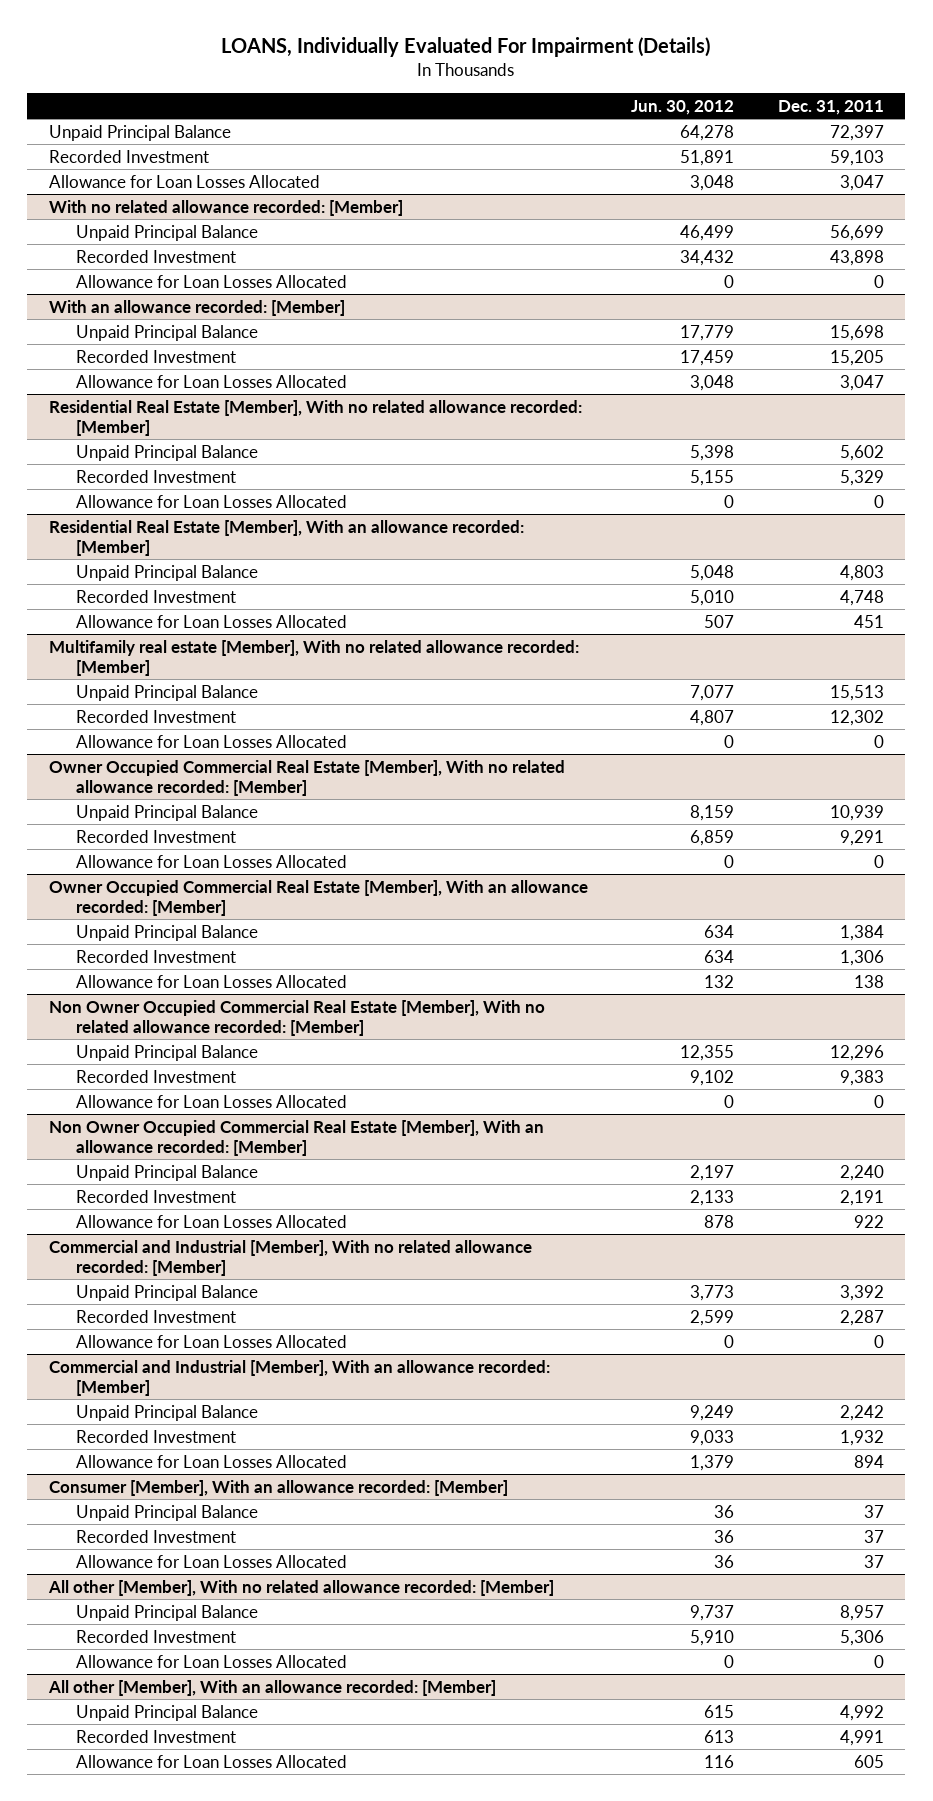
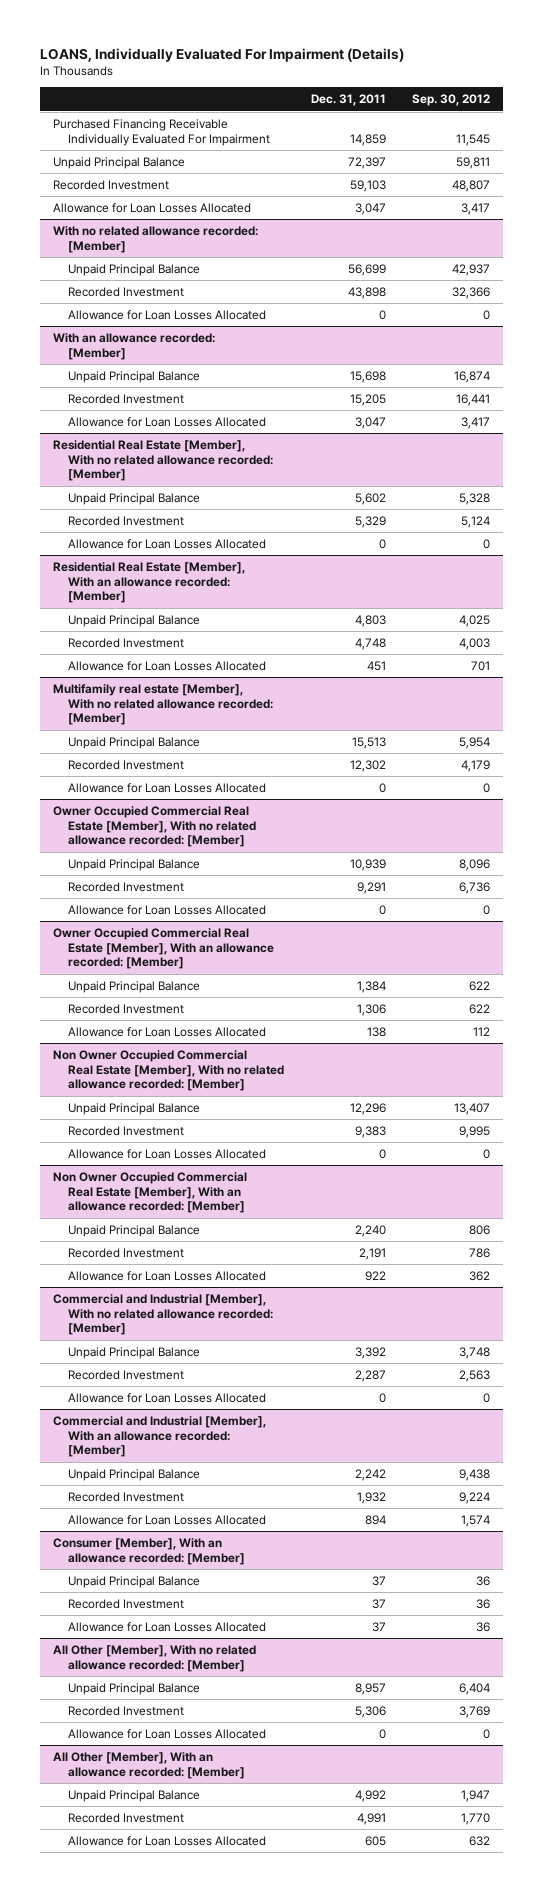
[631,99,735,115] Jun. 30, 2012 -> none
none -> [412,94,491,107] Sep. 30, 2012
none -> [53,118,271,146] Purchased Financing Receivable Individually Evaluated For Impairment
[47,1579,554,1596] All other [Member], With no related allowance recorded: [Member] -> [53,1644,257,1672] All Other [Member], With no related allowance recorded: [Member]
[47,1679,496,1696] All other [Member], With an allowance recorded: [Member] -> [53,1751,246,1779] All Other [Member], With an allowance recorded: [Member]

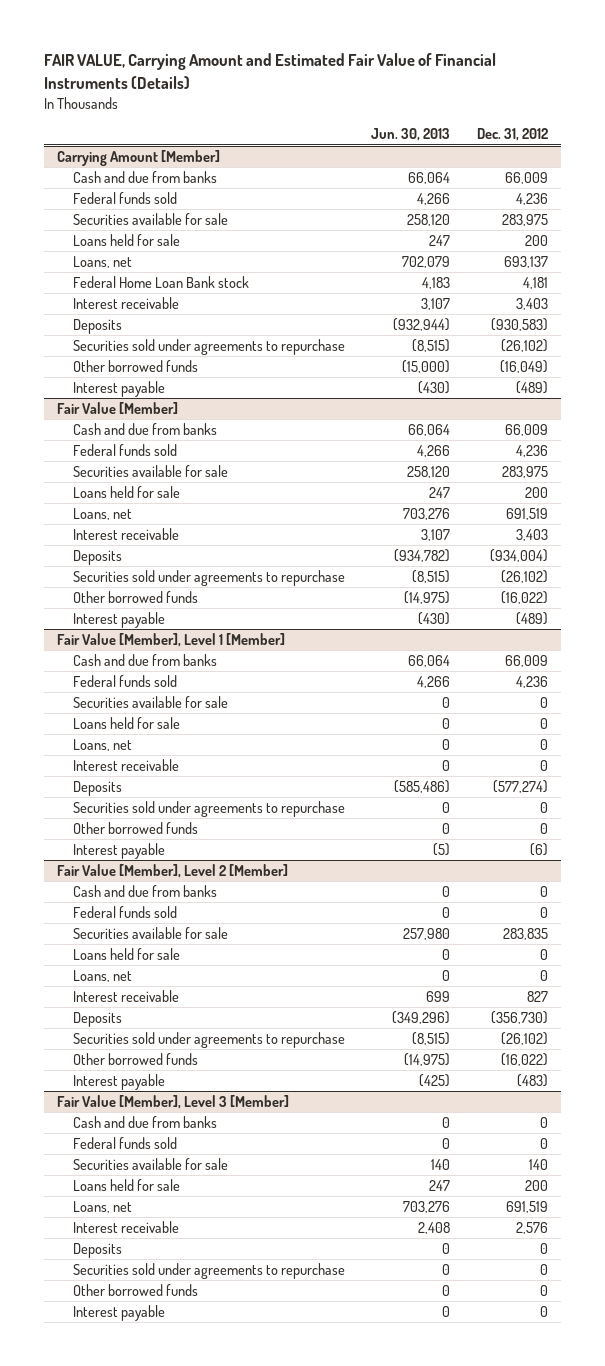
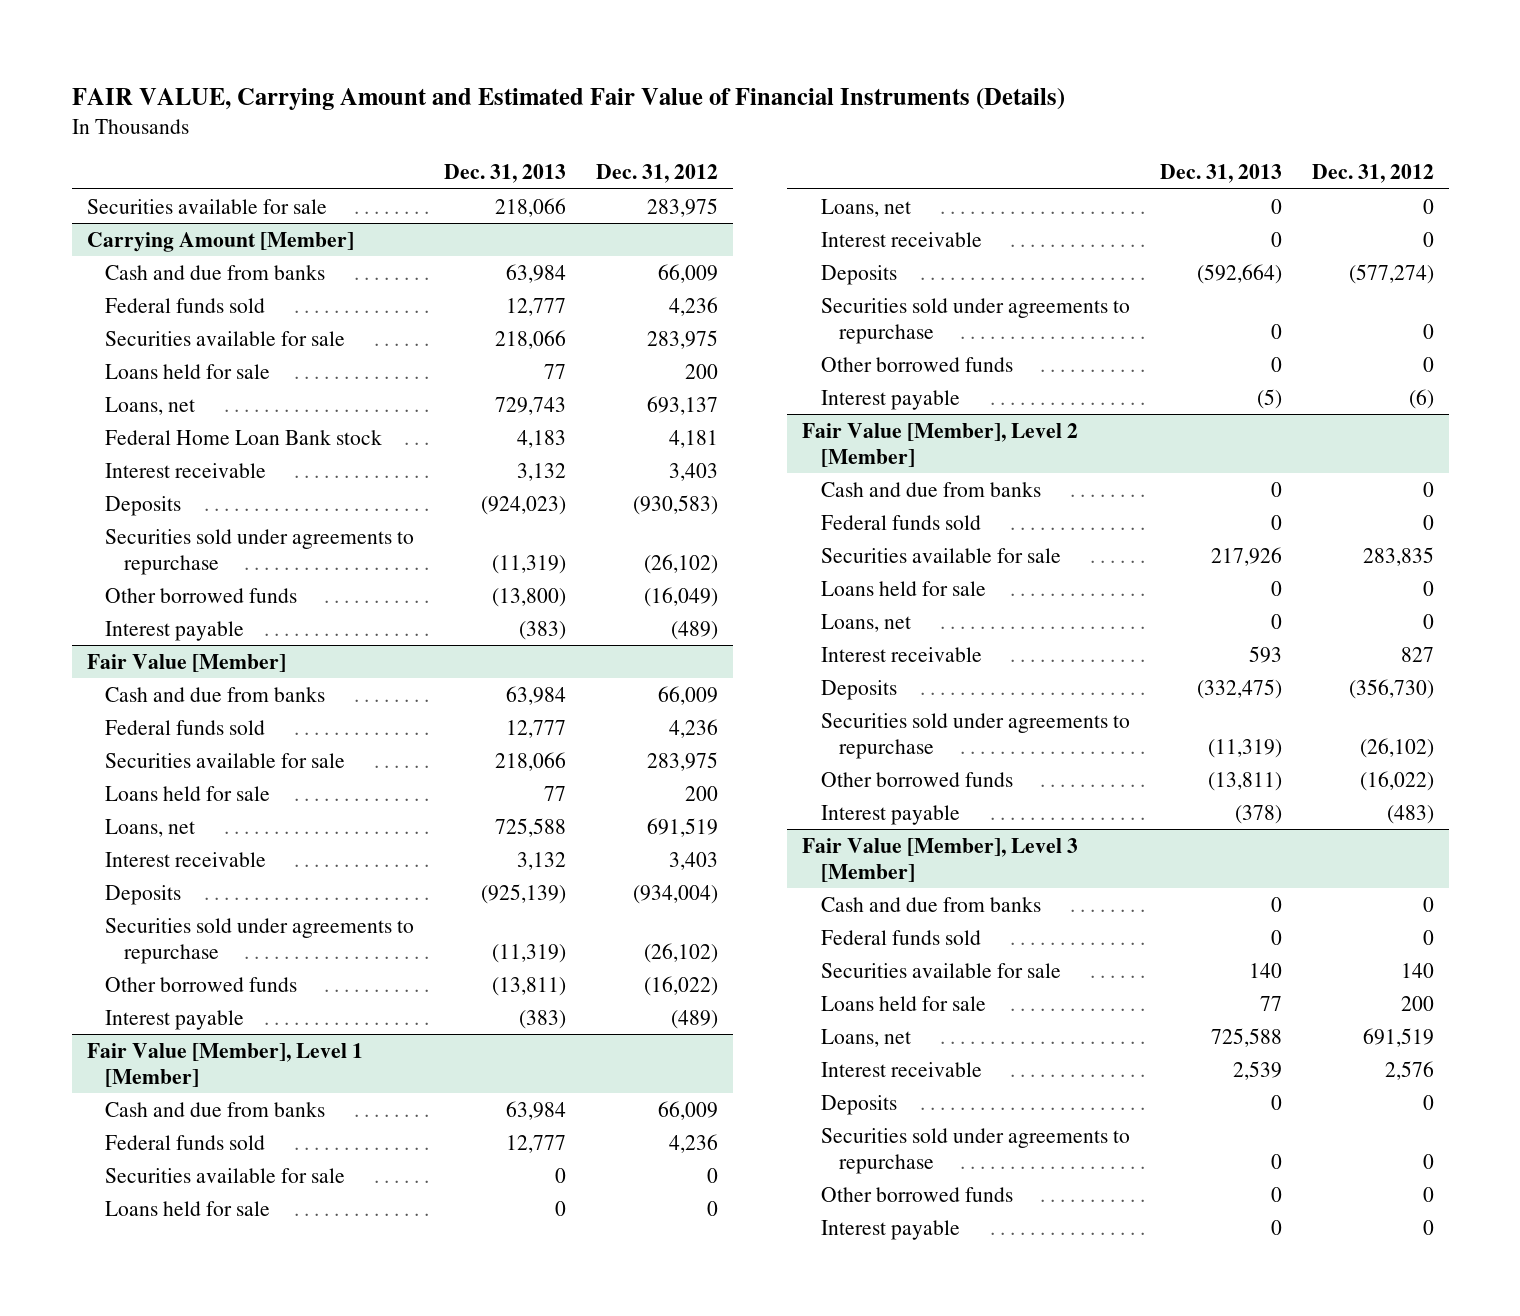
[371,128,451,142] Jun. 30, 2013 -> none
none -> [444,164,567,184] Dec. 31, 2013
none -> [86,198,327,214] Securities available for sale

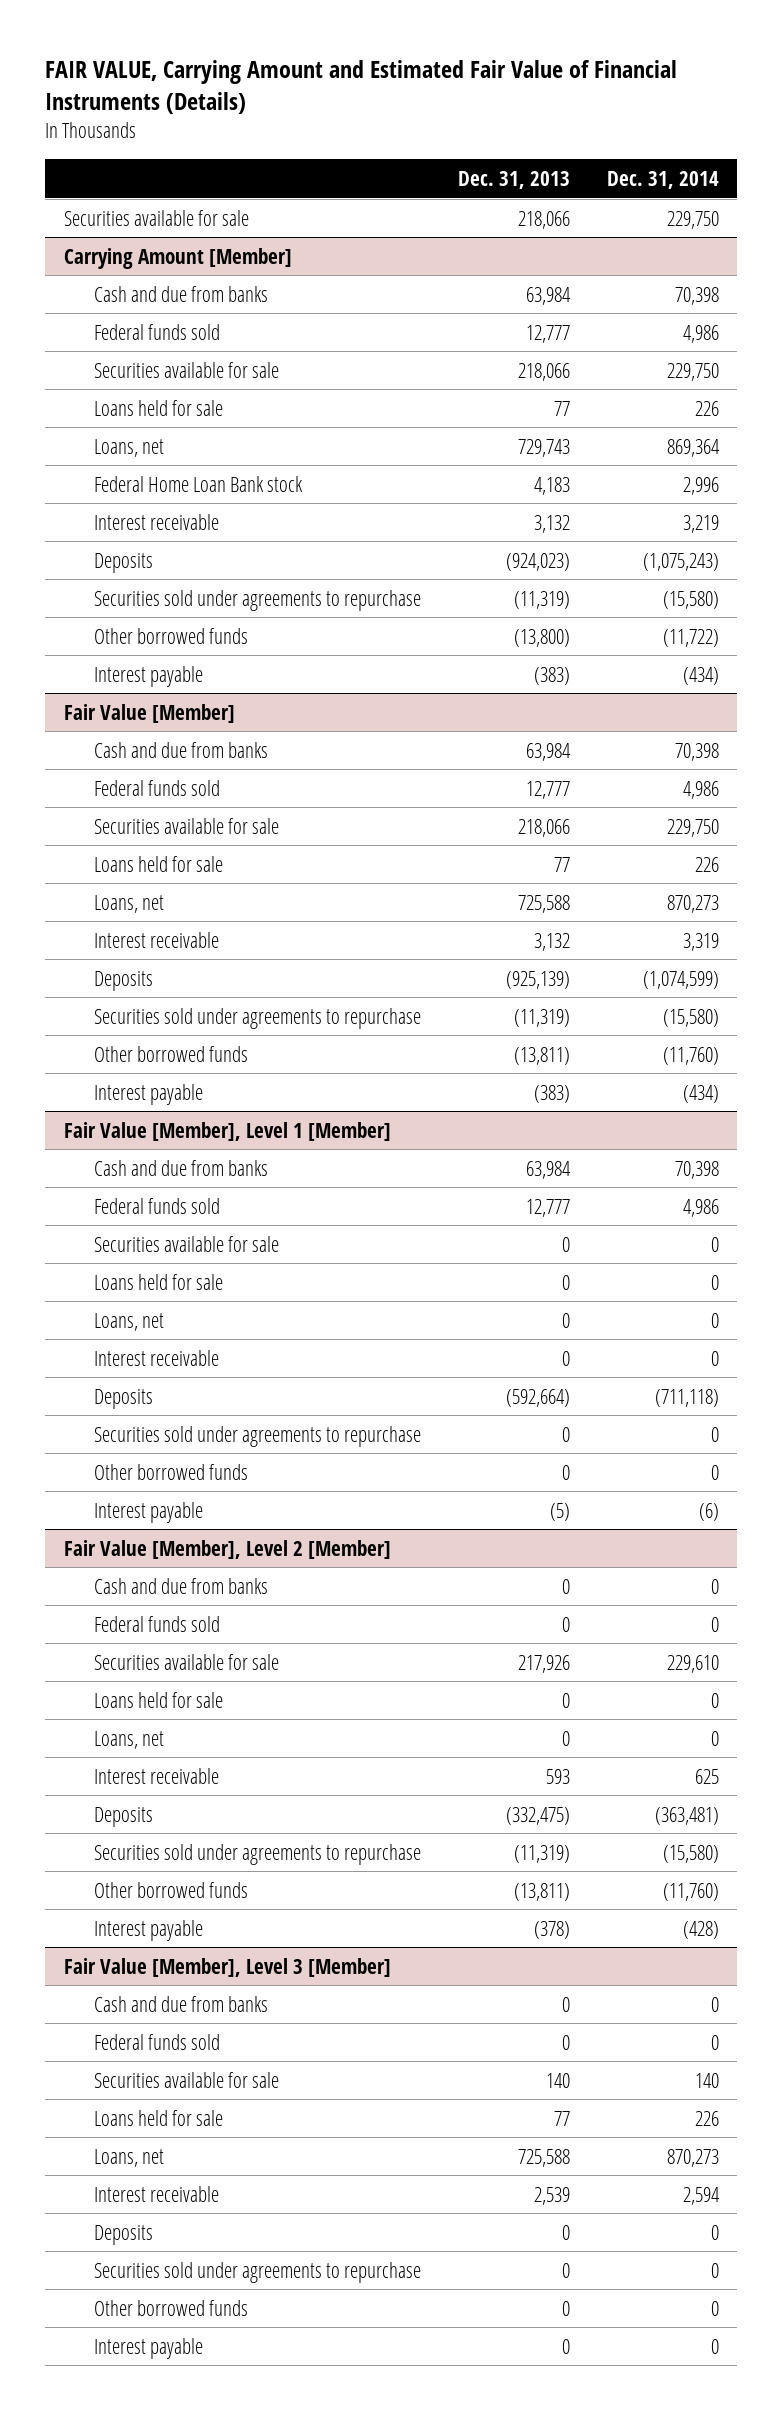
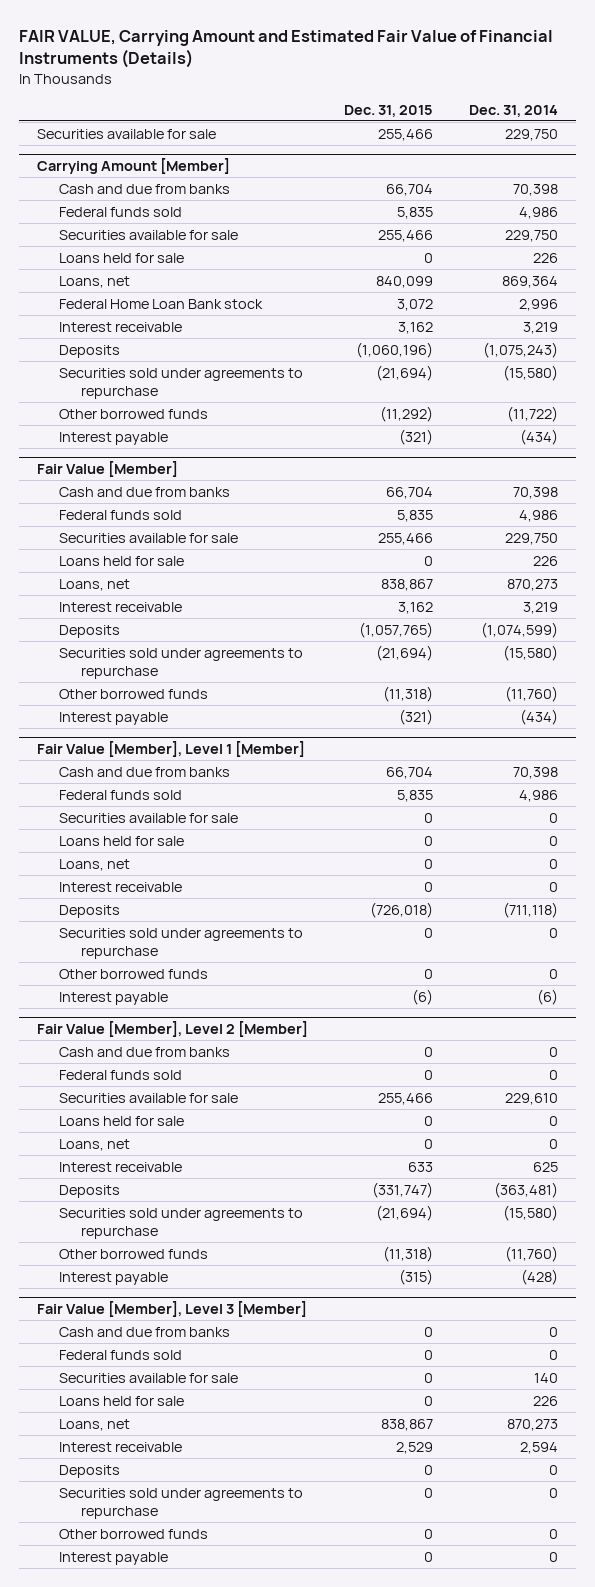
[457,170,570,189] Dec. 31, 2013 -> none
none -> [344,104,434,117] Dec. 31, 2015
[682,932,719,951] 3,319 -> [523,601,559,614] 3,219

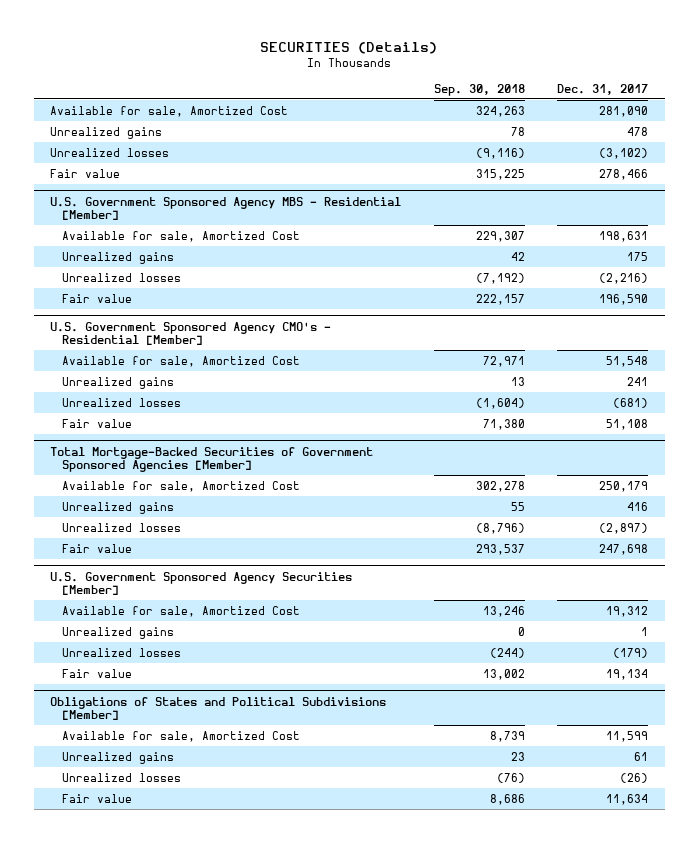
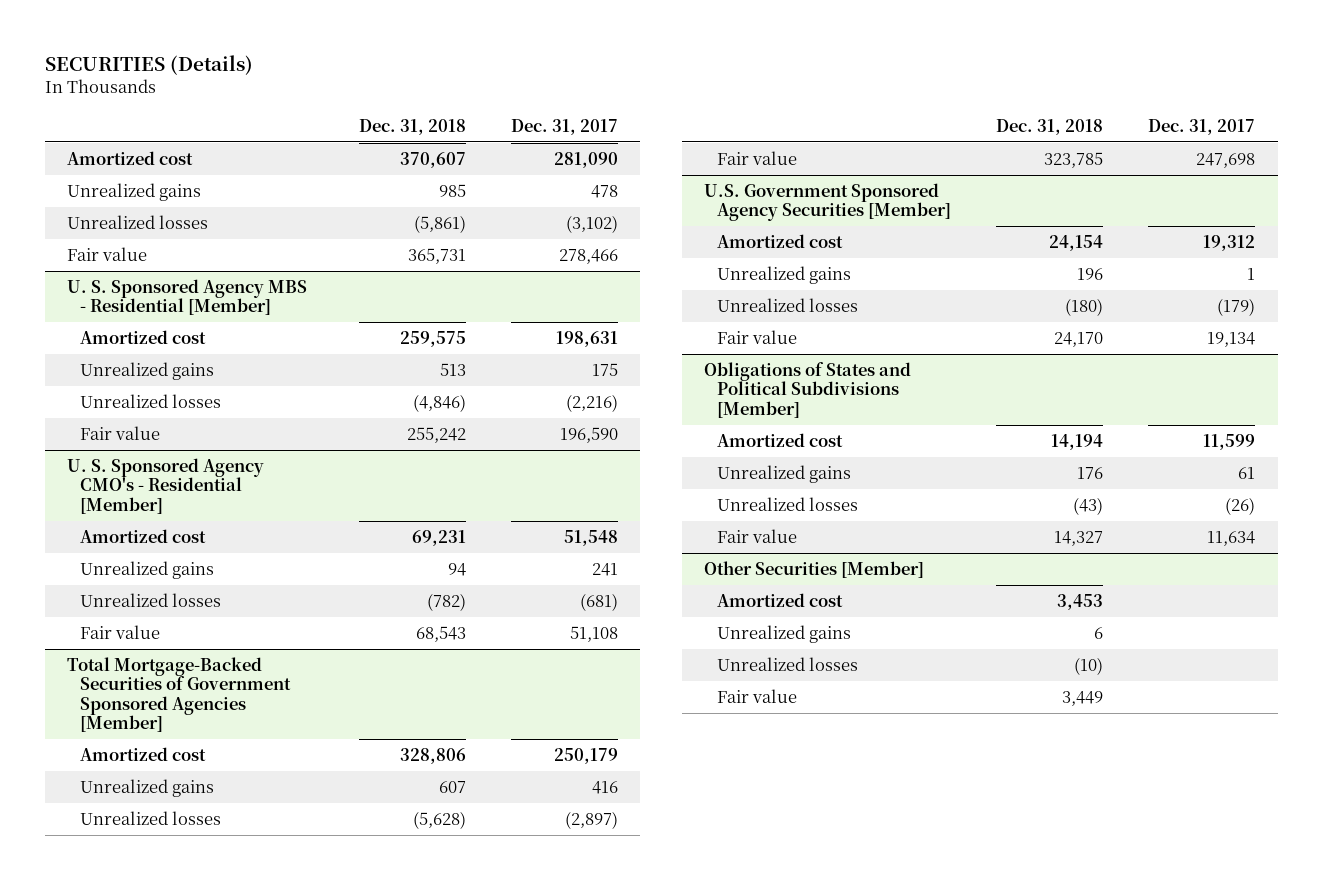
[433,83,525,96] Sep. 30, 2018 -> none
none -> [358,118,466,135] Dec. 31, 2018
[50,105,289,117] Available for sale, Amortized Cost -> [67,151,194,166] Amortized cost
[50,196,402,221] U.S. Government Sponsored Agency MBS - Residential [Member] -> [67,279,308,316] U. S. Sponsored Agency MBS - Residential [Member]
[61,230,300,242] Available for sale, Amortized Cost -> [79,330,206,345] Amortized cost
[50,321,332,346] U.S. Government Sponsored Agency CMO's - Residential [Member] -> [67,458,265,514] U. S. Sponsored Agency CMO's - Residential [Member]
[61,355,300,367] Available for sale, Amortized Cost -> [79,529,206,544] Amortized cost
[61,480,300,492] Available for sale, Amortized Cost -> [79,747,206,762] Amortized cost
[61,605,300,617] Available for sale, Amortized Cost -> [717,234,844,249] Amortized cost
[61,730,300,742] Available for sale, Amortized Cost -> [717,433,844,448] Amortized cost
none -> [704,561,925,579] Other Securities [Member]
none -> [717,593,844,608] Amortized cost
none -> [717,625,852,644] Unrealized gains
none -> [717,657,859,672] Unrealized losses
none -> [717,689,798,704] Fair value

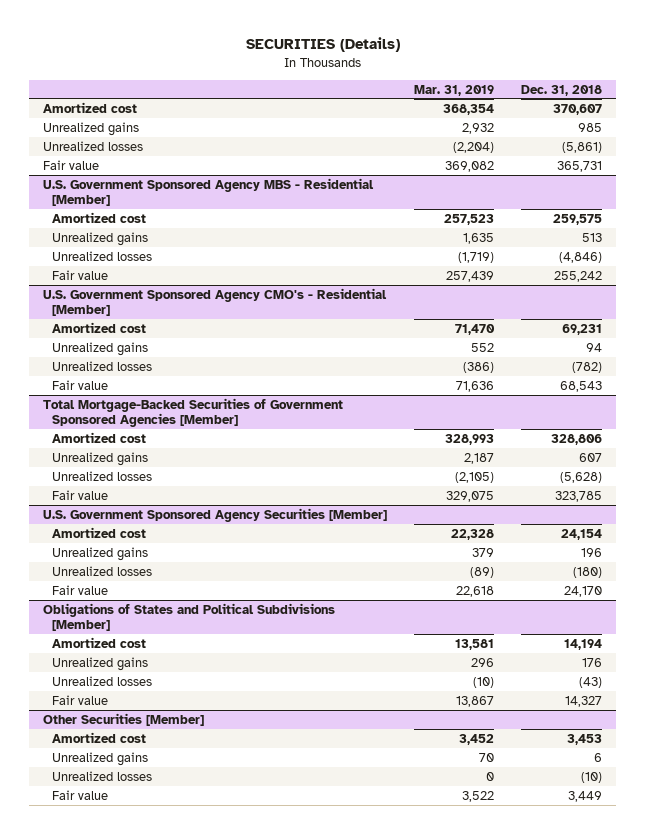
[510,118,618,135] Dec. 31, 2017 -> none
none -> [414,84,495,96] Mar. 31, 2019
[67,279,308,316] U. S. Sponsored Agency MBS - Residential [Member] -> [42,177,374,207] U.S. Government Sponsored Agency MBS - Residential [Member]
[67,458,265,514] U. S. Sponsored Agency CMO's - Residential [Member] -> [42,287,387,317] U.S. Government Sponsored Agency CMO's - Residential [Member]

